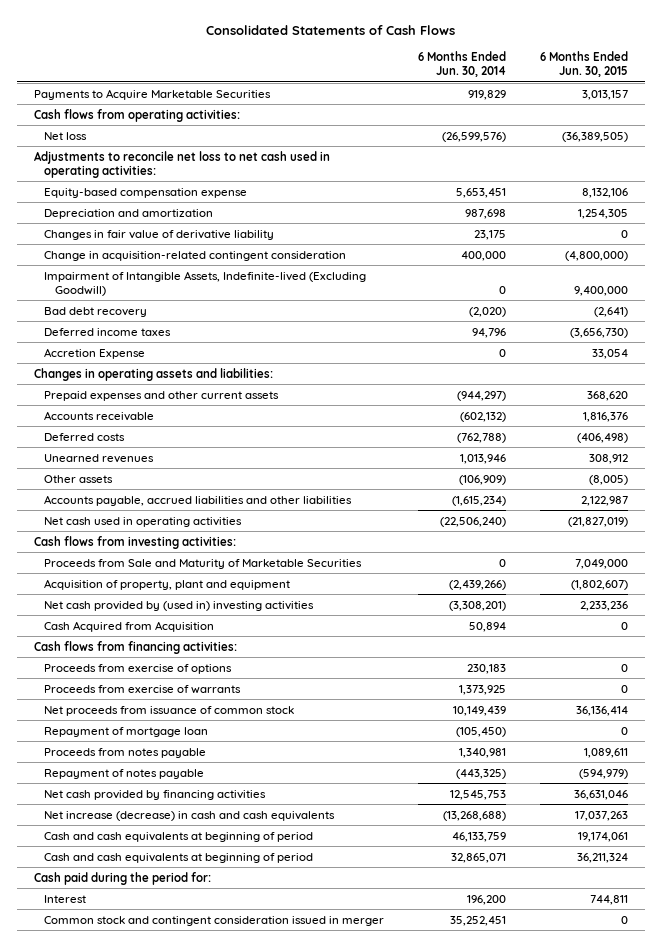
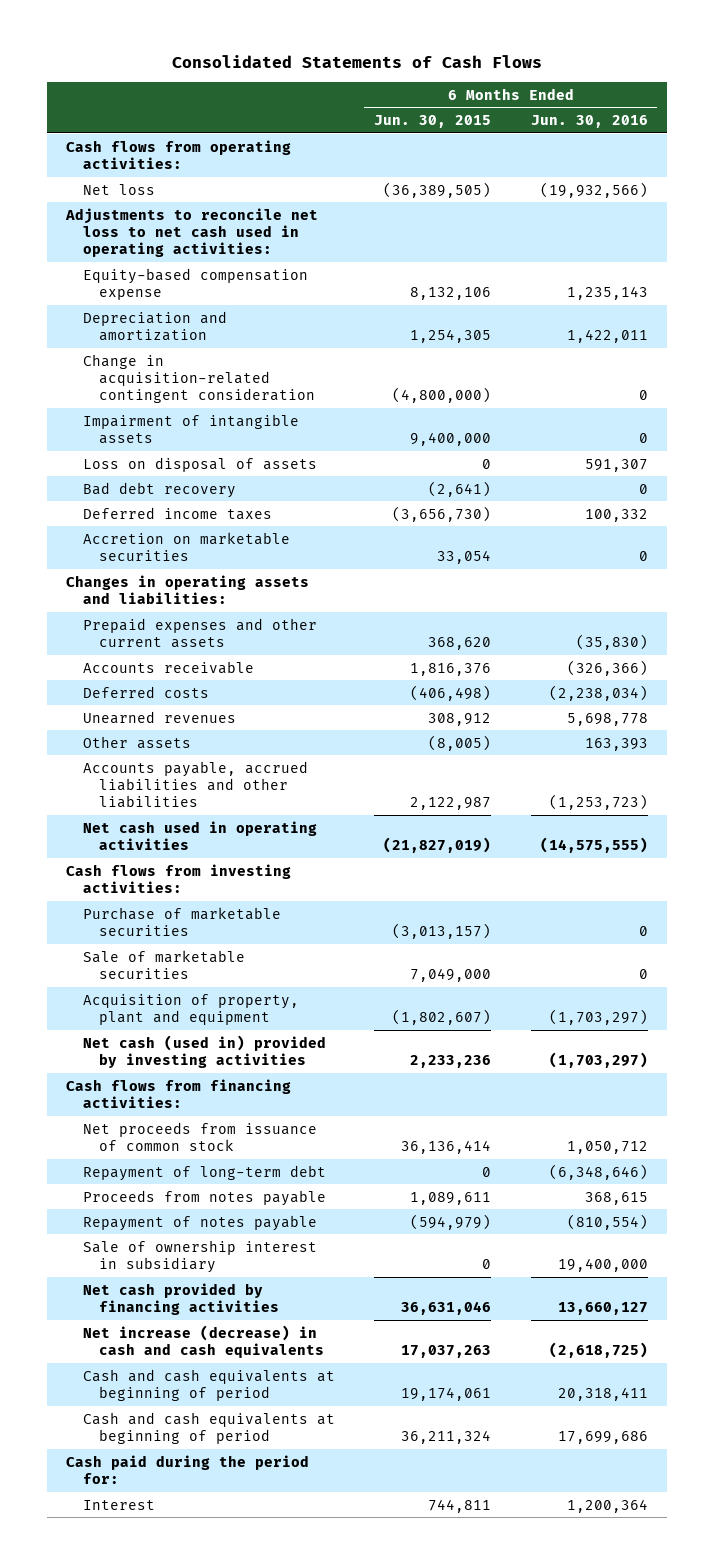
[418,50,507,77] 6 Months Ended Jun. 30, 2014 -> none
none -> [530,115,648,129] Jun. 30, 2016
[33,88,271,100] Payments to Acquire Marketable Securities -> none
[44,229,275,240] Changes in fair value of derivative liability -> none
[44,270,367,296] Impairment of Intangible Assets, Indefinite-lived (Excluding Goodwill) -> [82,413,299,444] Impairment of intangible assets
none -> [82,456,317,472] Loss on disposal of assets
[44,347,146,359] Accretion Expense -> [82,531,290,561] Accretion on marketable securities
none -> [82,906,281,936] Purchase of marketable securities
[44,558,363,569] Proceeds from Sale and Maturity of Marketable Securities -> [82,949,245,979] Sale of marketable securities
[44,620,215,632] Cash Acquired from Acquisition -> none
[44,600,315,611] Net cash provided by (used in) investing activities -> [82,1034,326,1068] Net cash (used in) provided by investing activities
[44,663,233,674] Proceeds from exercise of options -> none
[44,684,242,694] Proceeds from exercise of warrants -> none
[44,726,209,737] Repayment of mortgage loan -> none
none -> [82,1164,326,1181] Repayment of long-term debt
none -> [82,1239,317,1273] Sale of ownership interest in subsidiary
[44,915,385,926] Common stock and contingent consideration issued in merger -> none

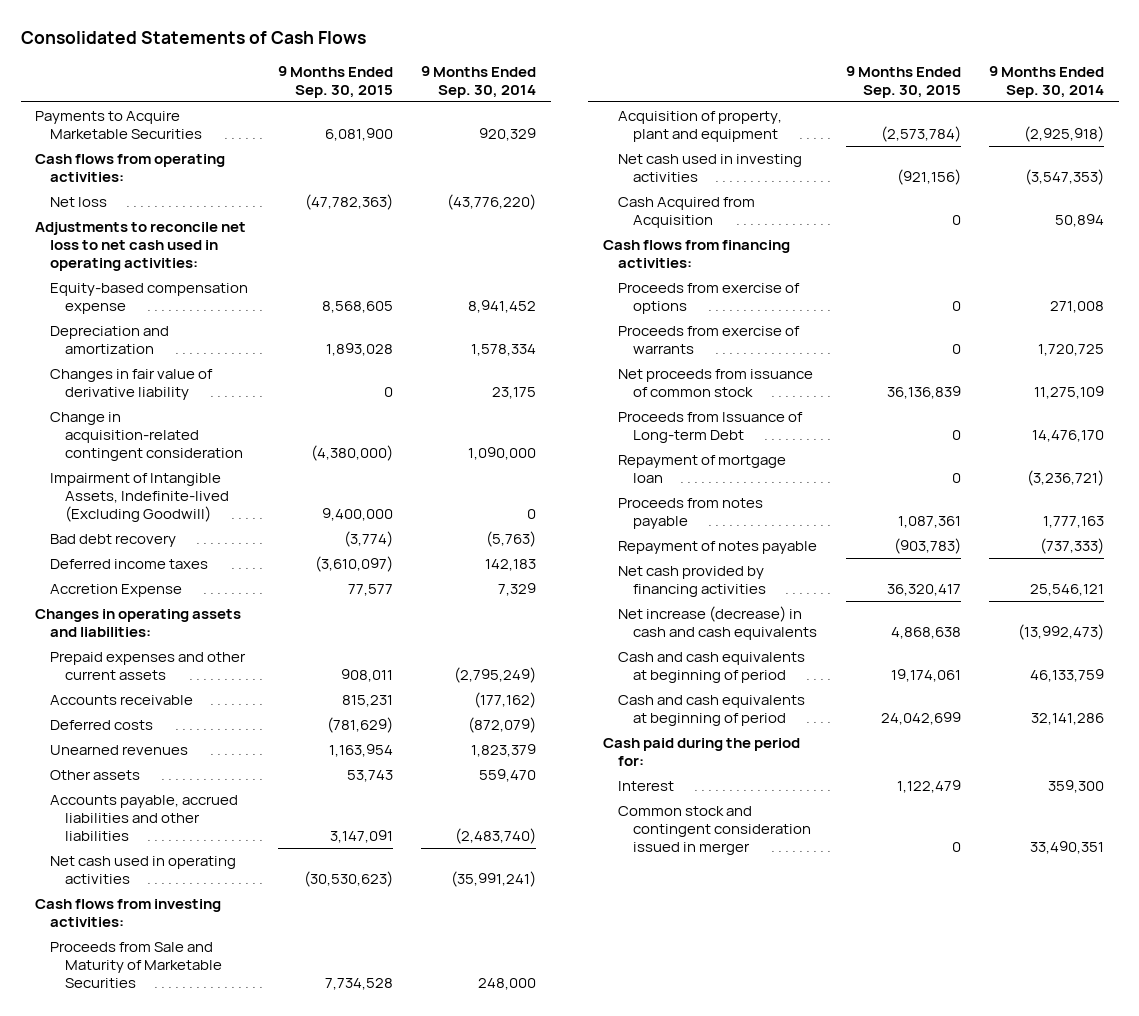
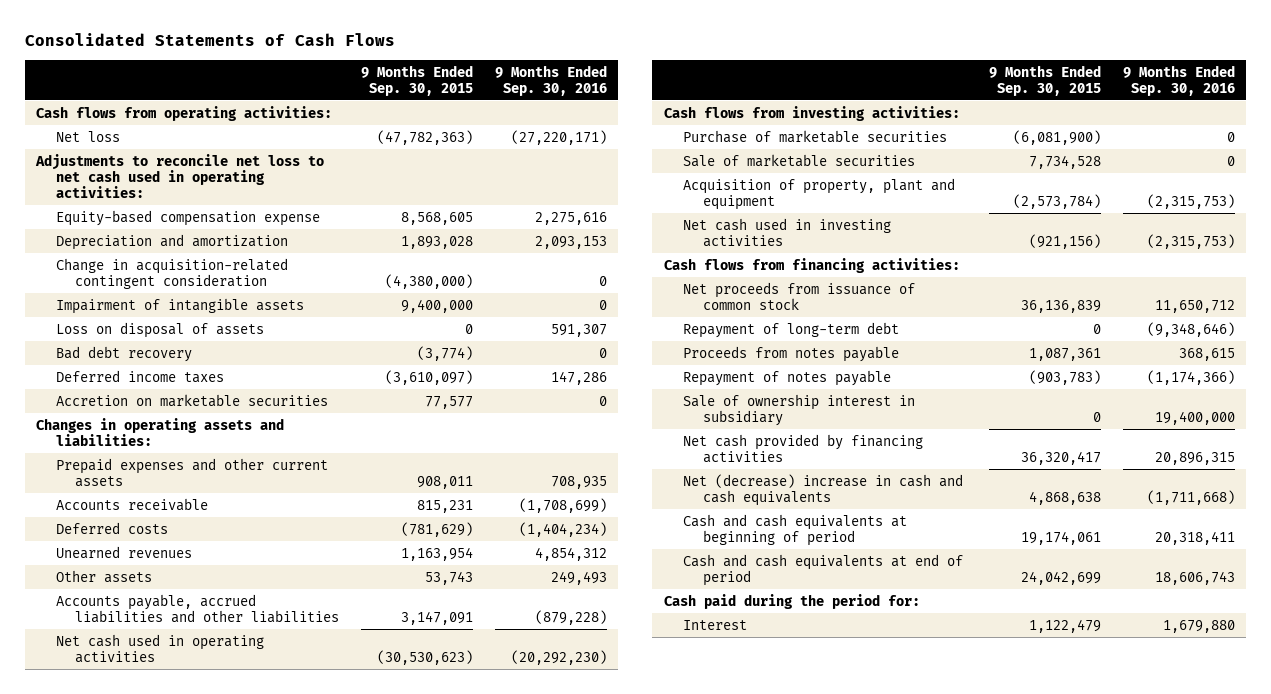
[421,65,537,98] 9 Months Ended Sep. 30, 2014 -> none
none -> [495,64,608,96] 9 Months Ended Sep. 30, 2016
[34,110,202,140] Payments to Acquire Marketable Securities -> none
[49,368,213,401] Changes in fair value of derivative liability -> none
[49,472,229,523] Impairment of Intangible Assets, Indefinite-lived (Excluding Goodwill) -> [55,297,304,314] Impairment of intangible assets
none -> [55,321,264,338] Loss on disposal of assets
[49,583,182,597] Accretion Expense -> [55,393,328,407] Accretion on marketable securities
none -> [683,129,948,143] Purchase of marketable securities
[49,941,222,989] Proceeds from Sale and Maturity of Marketable Securities -> [683,153,916,167] Sale of marketable securities
[617,196,755,229] Cash Acquired from Acquisition -> none
[617,282,800,315] Proceeds from exercise of options -> none
[617,325,800,355] Proceeds from exercise of warrants -> none
[617,454,786,484] Repayment of mortgage loan -> none
[617,411,803,444] Proceeds from Issuance of Long-term Debt -> [683,321,900,338] Repayment of long-term debt
none -> [683,393,916,426] Sale of ownership interest in subsidiary
[617,605,817,641] Net increase (decrease) in cash and cash equivalents -> [683,473,964,506] Net (decrease) increase in cash and cash equivalents
[617,694,805,727] Cash and cash equivalents at beginning of period -> [683,553,964,586] Cash and cash equivalents at end of period
[617,805,811,856] Common stock and contingent consideration issued in merger -> none

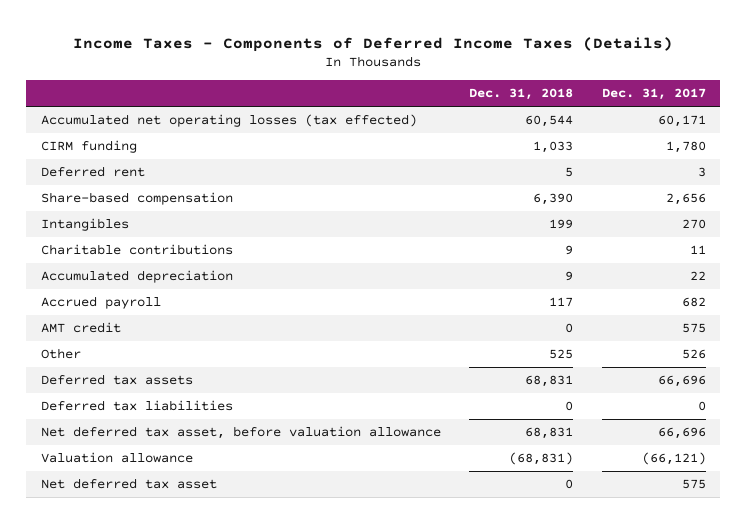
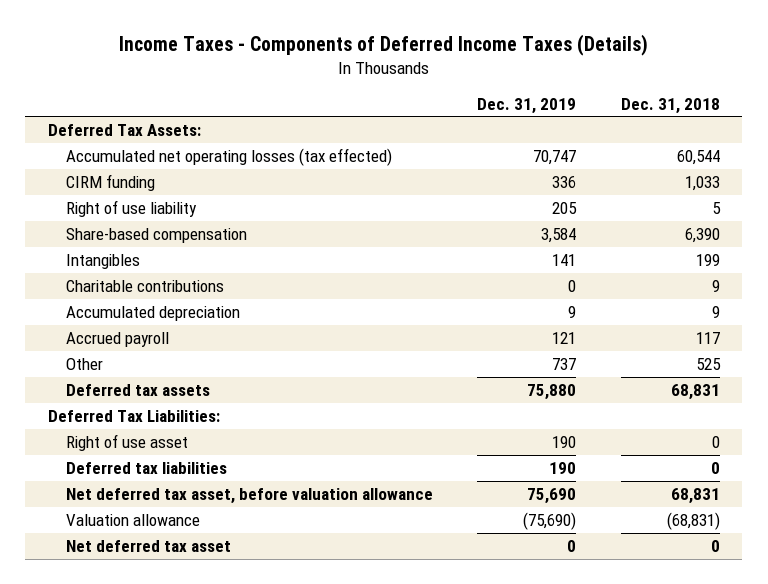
[602,88,707,101] Dec. 31, 2017 -> none
none -> [477,97,577,114] Dec. 31, 2019
none -> [47,123,201,136] Deferred Tax Assets:
[40,166,145,178] Deferred rent -> none
none -> [65,199,197,217] Right of use liability
[40,322,121,334] AMT credit -> none
none -> [47,409,220,422] Deferred Tax Liabilities:
none -> [65,433,188,451] Right of use asset

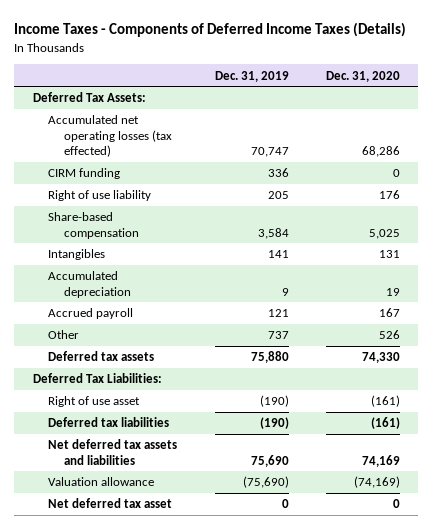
[620,97,720,114] Dec. 31, 2018 -> none
none -> [325,70,400,82] Dec. 31, 2020
[65,279,224,292] Charitable contributions -> none
[552,435,577,448] 190 -> [259,395,289,408] (190)
[549,461,577,474] 190 -> [259,417,289,430] (190)
[65,487,433,504] Net deferred tax asset, before valuation allowance -> [48,439,178,465] Net deferred tax assets and liabilities

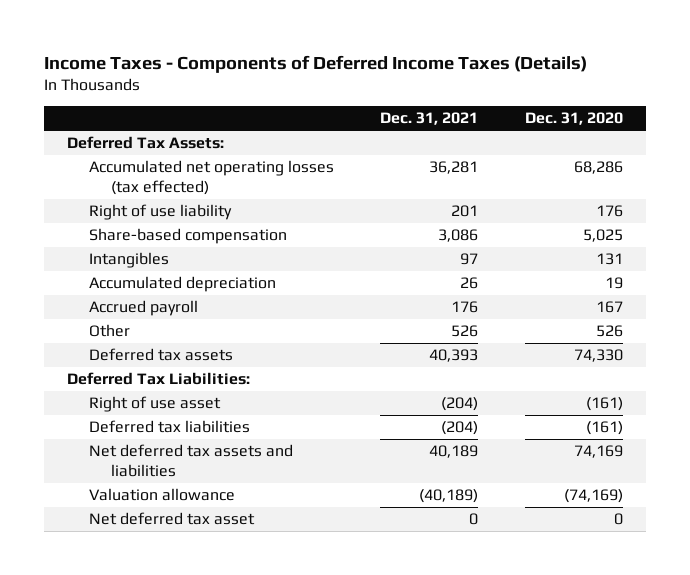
[214,70,289,82] Dec. 31, 2019 -> none
none -> [380,112,479,126] Dec. 31, 2021
[48,168,121,180] CIRM funding -> none

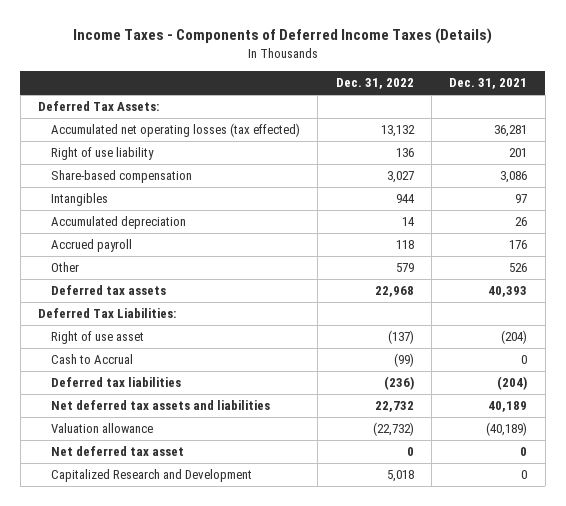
[524,112,623,126] Dec. 31, 2020 -> none
none -> [335,77,414,89] Dec. 31, 2022
none -> [50,354,133,365] Cash to Accrual
none -> [50,469,252,483] Capitalized Research and Development

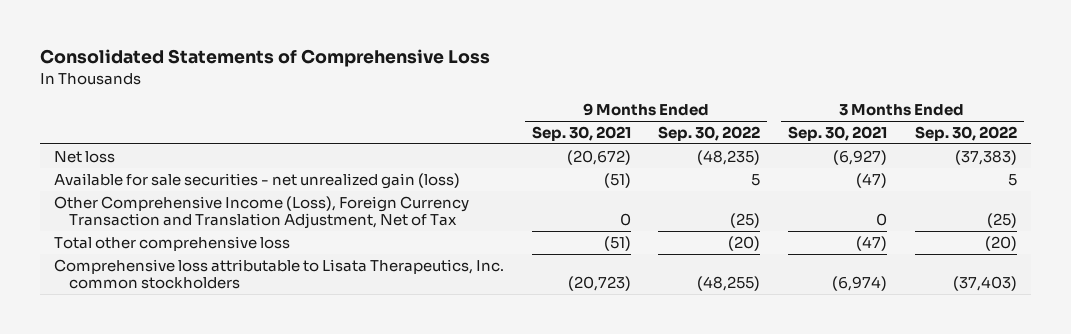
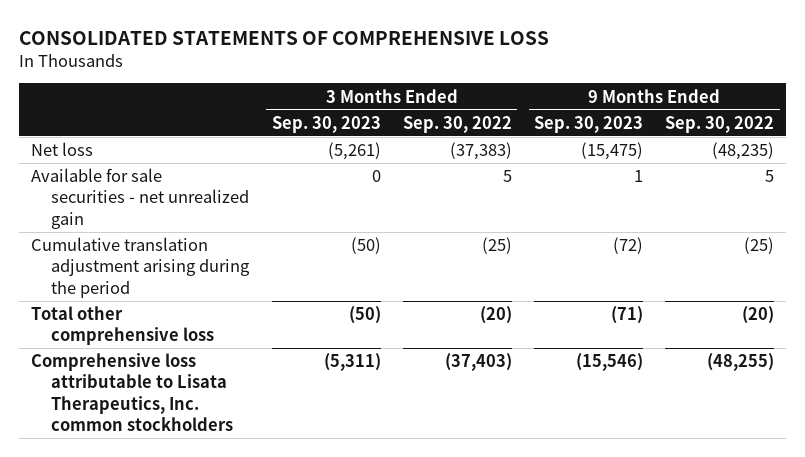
[39,49,490,68] Consolidated Statements of Comprehensive Loss -> [19,30,550,45] CONSOLIDATED STATEMENTS OF COMPREHENSIVE LOSS
[531,125,631,141] Sep. 30, 2021 -> none
[788,125,888,141] Sep. 30, 2021 -> none
none -> [271,115,381,133] Sep. 30, 2023
none -> [534,115,644,133] Sep. 30, 2023
[53,172,460,189] Available for sale securities - net unrealized gain (loss) -> [30,168,250,229] Available for sale securities - net unrealized gain
[53,195,469,230] Other Comprehensive Income (Loss), Foreign Currency Transaction and Translation Adjustment, Net of Tax -> [30,237,251,298] Cumulative translation adjustment arising during the period

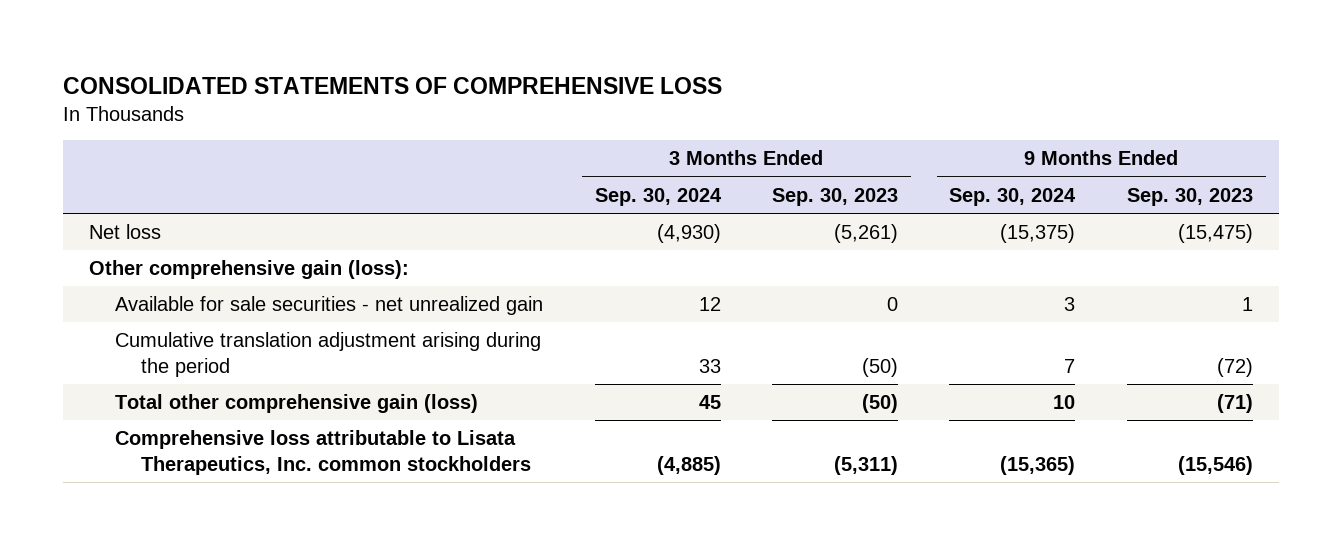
[402,115,512,133] Sep. 30, 2022 -> none
[665,115,775,133] Sep. 30, 2022 -> none
none -> [594,187,722,206] Sep. 30, 2024
none -> [949,187,1077,206] Sep. 30, 2024
none -> [88,260,409,280] Other comprehensive gain (loss):
[30,306,215,346] Total other comprehensive loss -> [115,394,479,414] Total other comprehensive gain (loss)

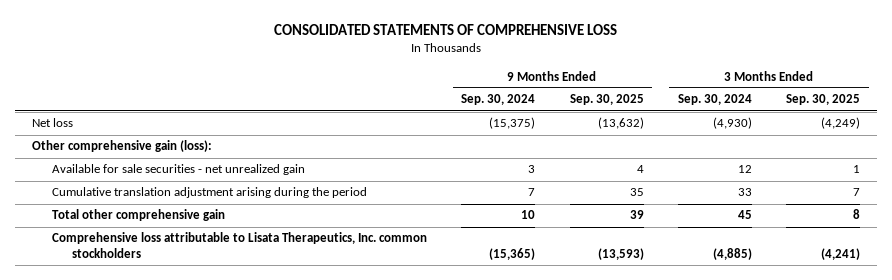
[771,187,898,206] Sep. 30, 2023 -> none
[1126,187,1253,206] Sep. 30, 2023 -> none
none -> [569,94,644,106] Sep. 30, 2025
none -> [785,94,860,106] Sep. 30, 2025
[115,394,479,414] Total other comprehensive gain (loss) -> [52,209,226,222] Total other comprehensive gain

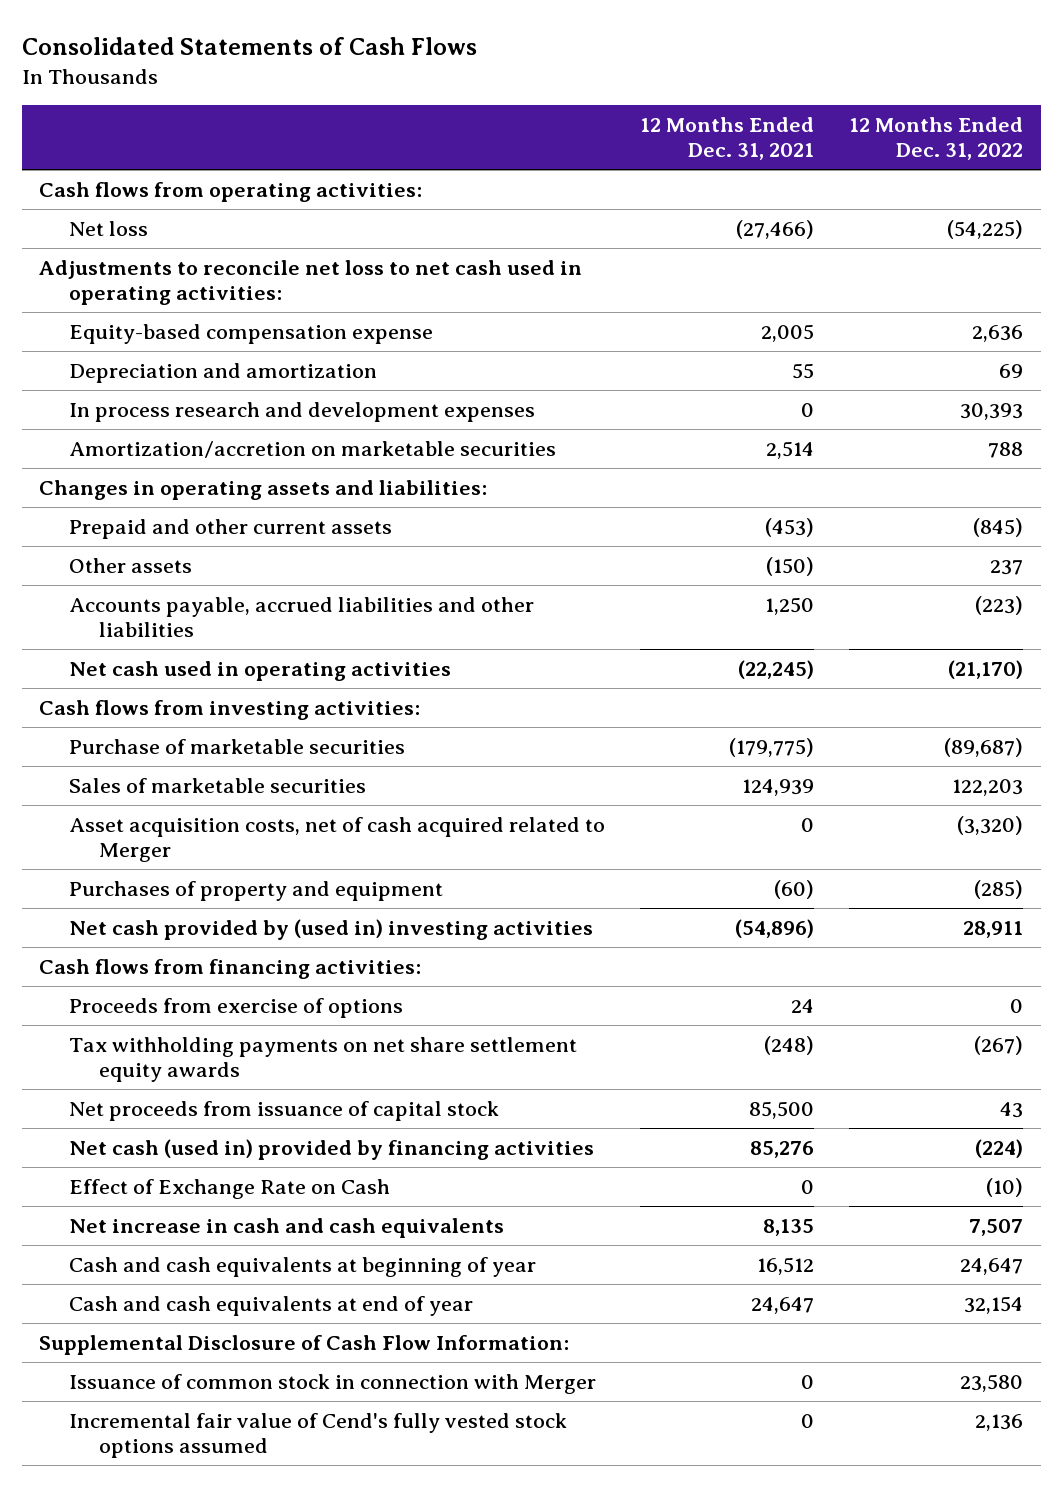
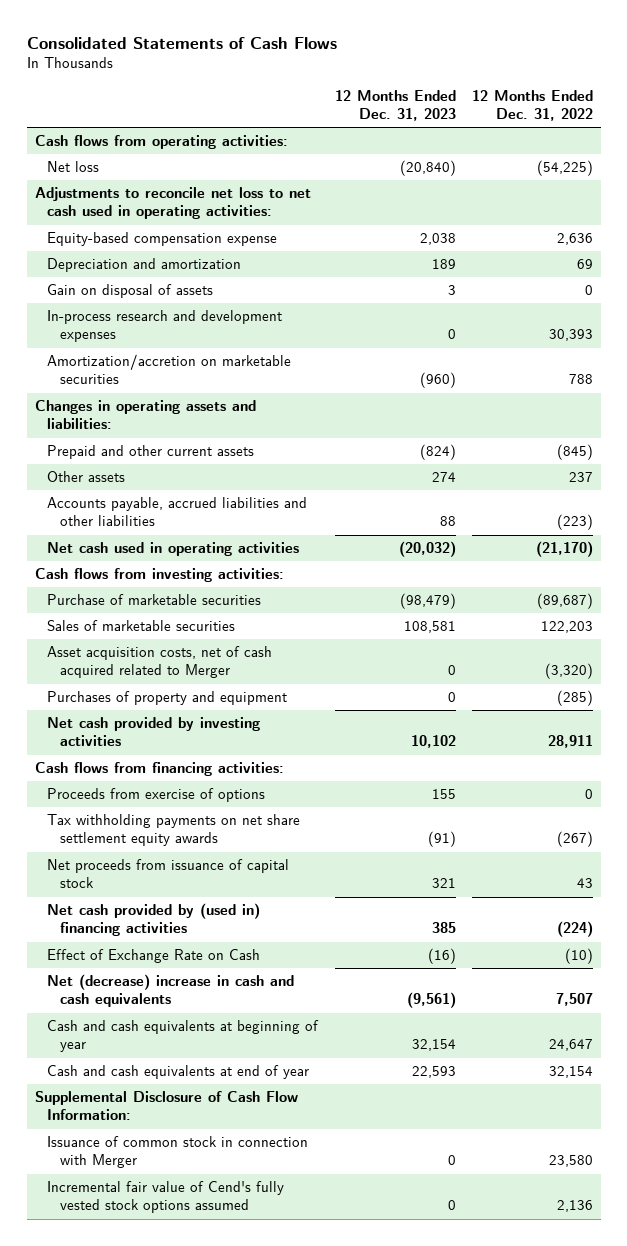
[640,116,815,161] 12 Months Ended Dec. 31, 2021 -> none
none -> [334,90,456,122] 12 Months Ended Dec. 31, 2023
none -> [47,284,214,299] Gain on disposal of assets
[69,401,536,422] In process research and development expenses -> [47,310,283,343] In-process research and development expenses
[69,918,594,940] Net cash provided by (used in) investing activities -> [47,717,261,747] Net cash provided by investing activities
[69,1138,595,1160] Net cash (used in) provided by financing activities -> [47,903,261,937] Net cash provided by (used in) financing activities
[69,1217,505,1238] Net increase in cash and cash equivalents -> [47,974,295,1008] Net (decrease) increase in cash and cash equivalents

